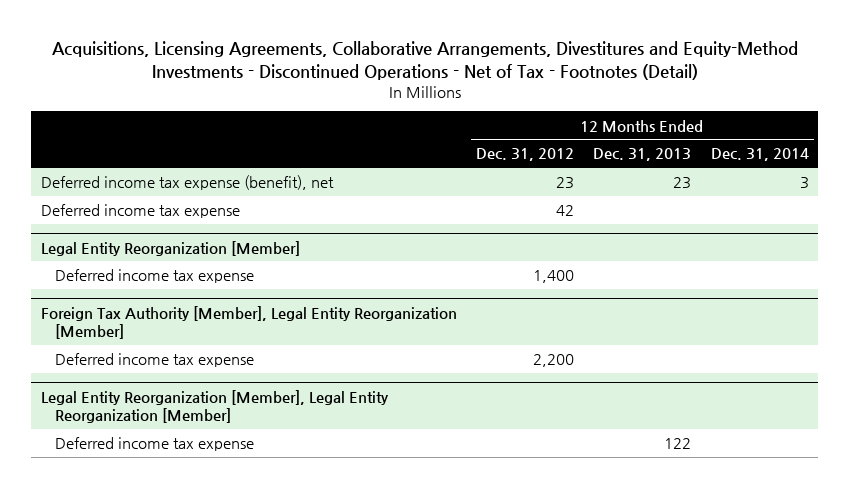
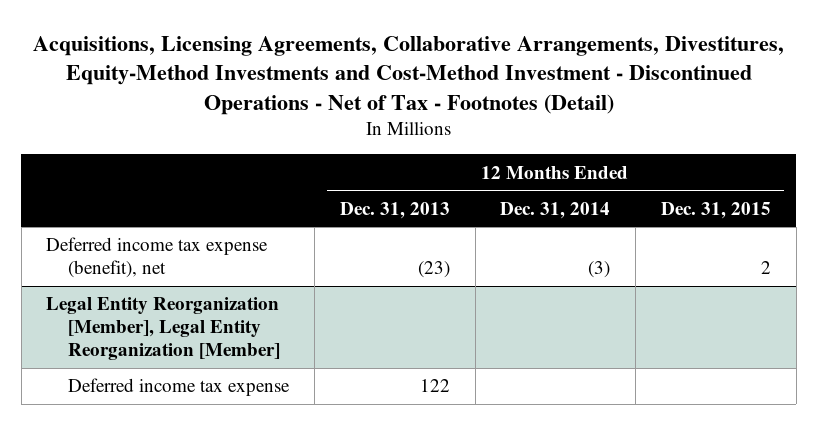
[51,41,798,80] Acquisitions, Licensing Agreements, Collaborative Arrangements, Divestitures and Equity-Method Investments - Discontinued Operations - Net of Tax - Footnotes (Detail) -> [32,35,784,115] Acquisitions, Licensing Agreements, Collaborative Arrangements, Divestitures, Equity-Method Investments and Cost-Method Investment - Discontinued Operations - Net of Tax - Footnotes (Detail)
[476,148,575,162] Dec. 31, 2012 -> none
none -> [660,201,771,219] Dec. 31, 2015
[41,204,241,219] Deferred income tax expense -> none
[41,240,301,256] Legal Entity Reorganization [Member] -> none
[55,269,255,284] Deferred income tax expense -> none
[41,305,458,340] Foreign Tax Authority [Member], Legal Entity Reorganization [Member] -> none
[55,353,255,368] Deferred income tax expense -> none
[673,177,692,190] 23 -> [417,261,450,279] (23)
[799,177,809,190] 3 -> [588,261,611,279] (3)

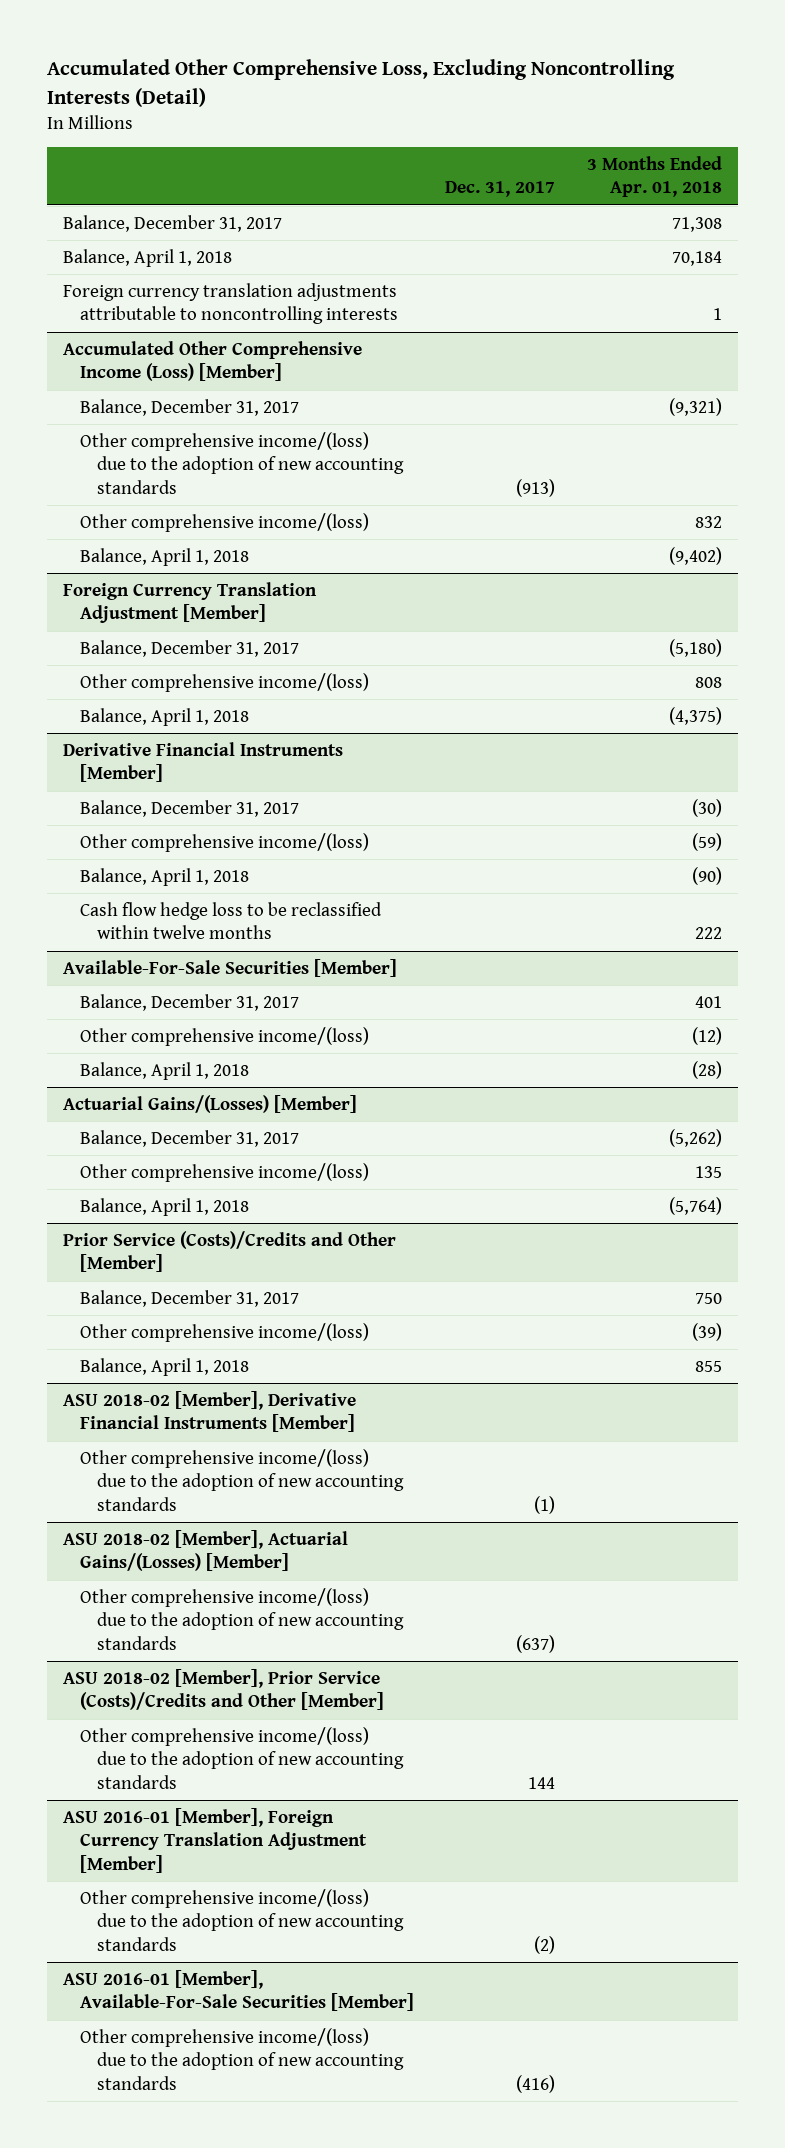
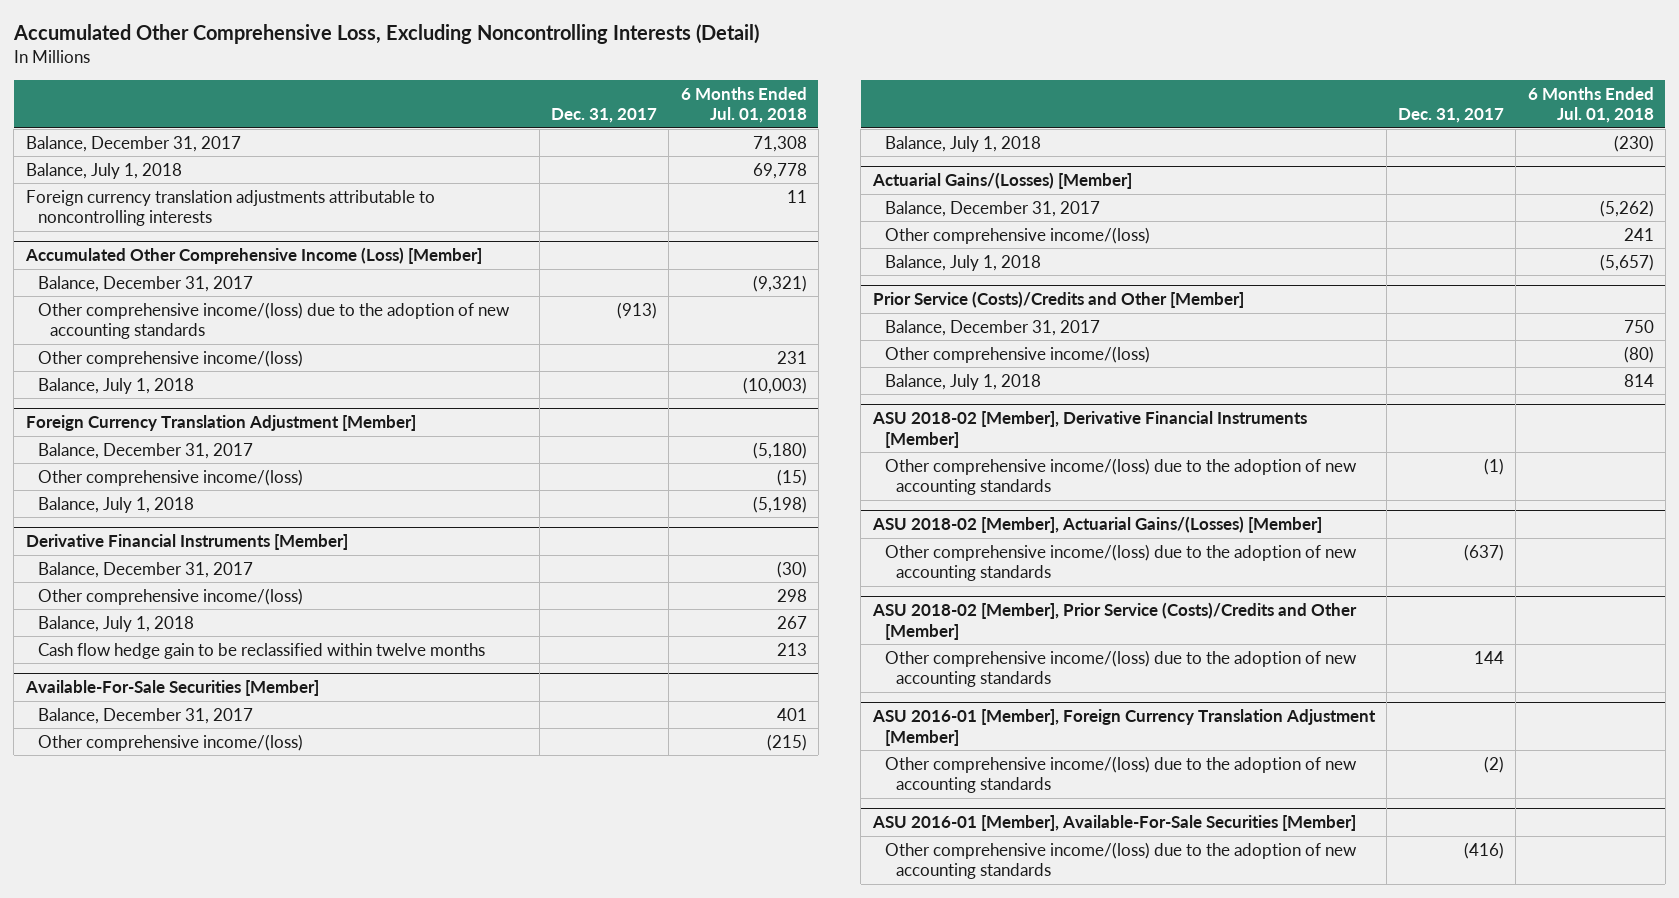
[587,155,723,198] 3 Months Ended Apr. 01, 2018 -> none
none -> [680,86,807,124] 6 Months Ended Jul. 01, 2018
[62,248,232,267] Balance, April 1, 2018 -> [25,162,182,179] Balance, July 1, 2018
[79,547,249,566] Balance, April 1, 2018 -> [37,377,194,394] Balance, July 1, 2018
[79,707,249,726] Balance, April 1, 2018 -> [37,496,194,513] Balance, July 1, 2018
[79,867,249,886] Balance, April 1, 2018 -> [37,615,194,632] Balance, July 1, 2018
[79,901,382,940] Cash flow hedge loss to be reclassified within twelve months -> [37,642,485,659] Cash flow hedge gain to be reclassified within twelve months
[79,1061,249,1080] Balance, April 1, 2018 -> [884,135,1041,152] Balance, July 1, 2018
[79,1197,249,1216] Balance, April 1, 2018 -> [884,254,1041,271] Balance, July 1, 2018
[79,1357,249,1376] Balance, April 1, 2018 -> [884,373,1041,390] Balance, July 1, 2018

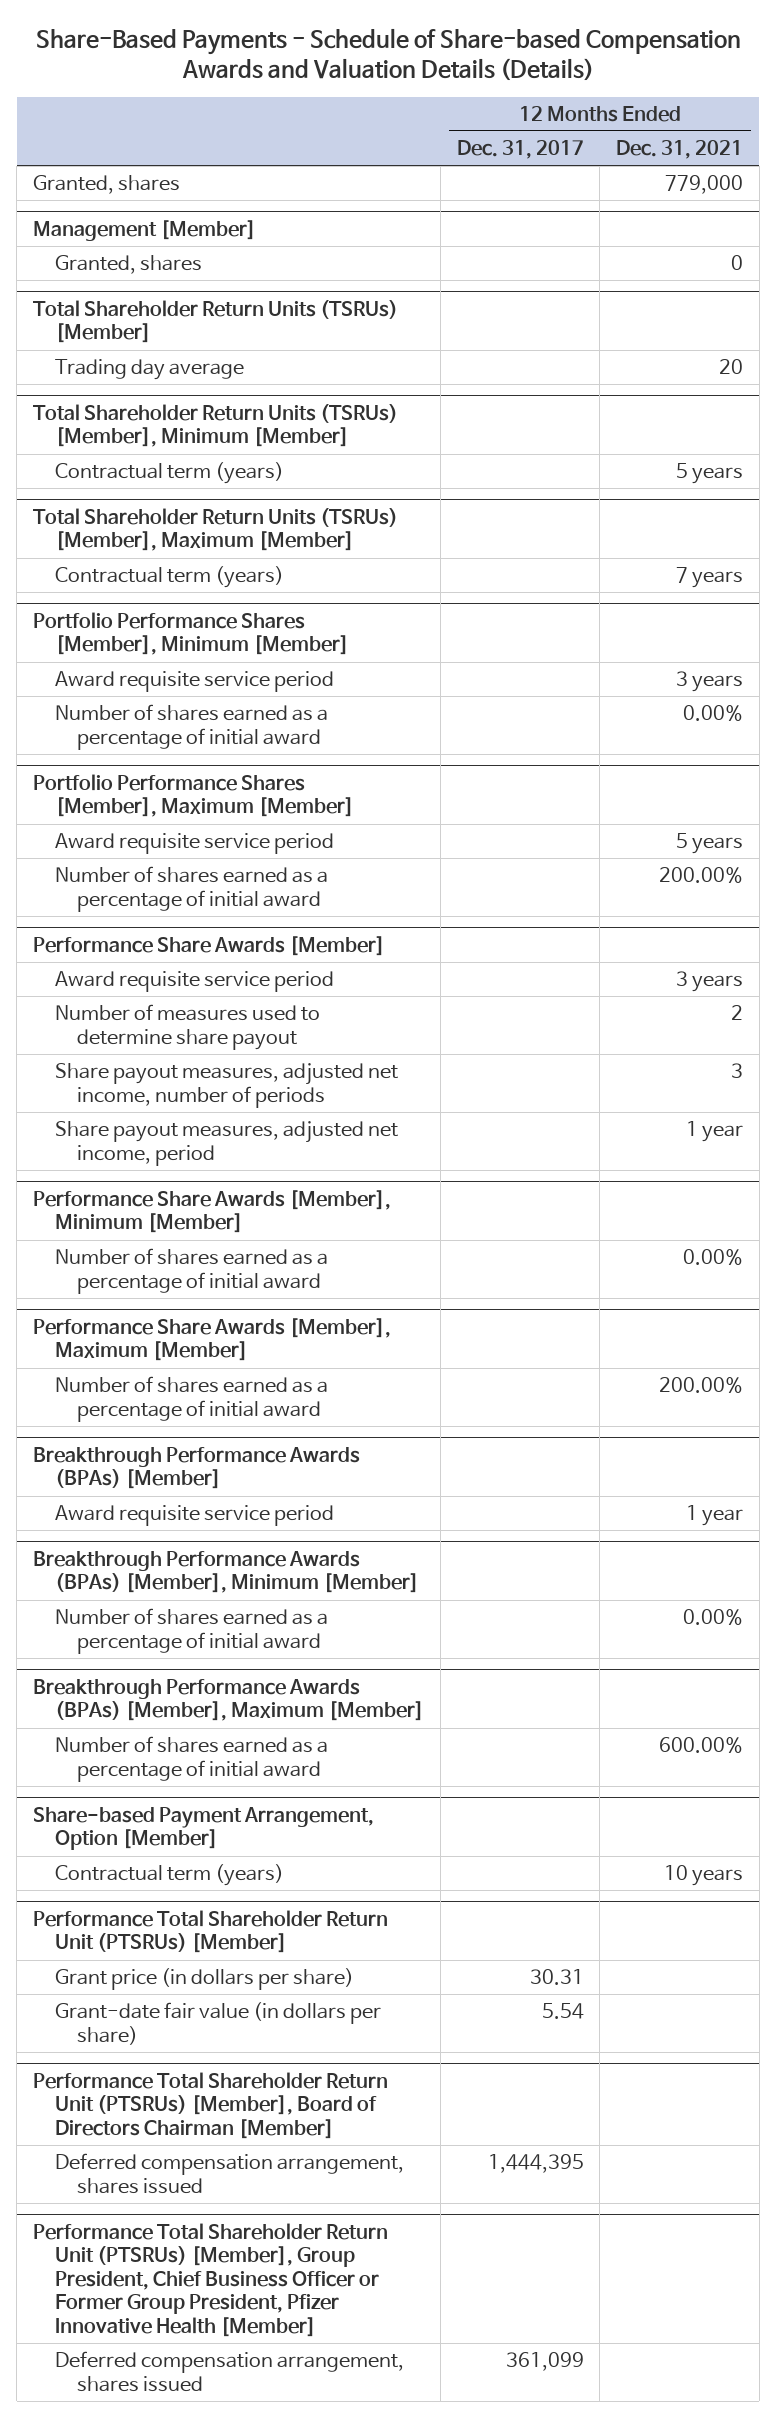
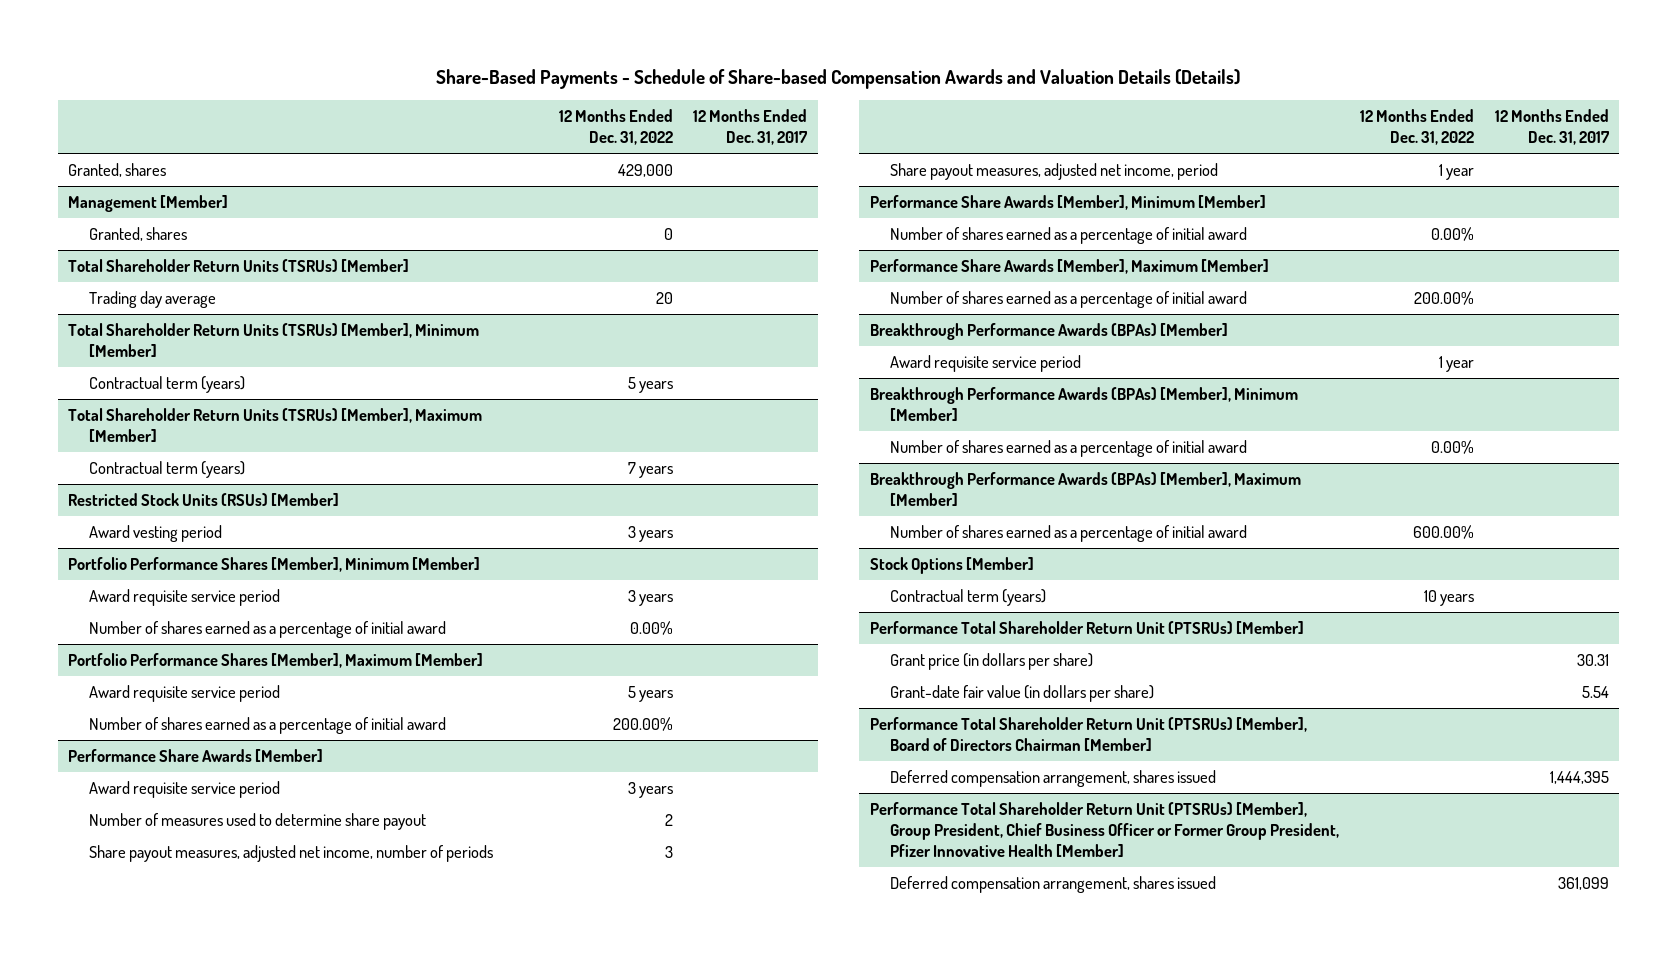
[615,140,743,160] Dec. 31, 2021 -> none
none -> [558,109,673,146] 12 Months Ended Dec. 31, 2022
none -> [68,493,340,507] Restricted Stock Units (RSUs) [Member]
none -> [88,525,222,543] Award vesting period
[33,1806,375,1851] Share-based Payment Arrangement, Option [Member] -> [869,557,1034,575] Stock Options [Member]

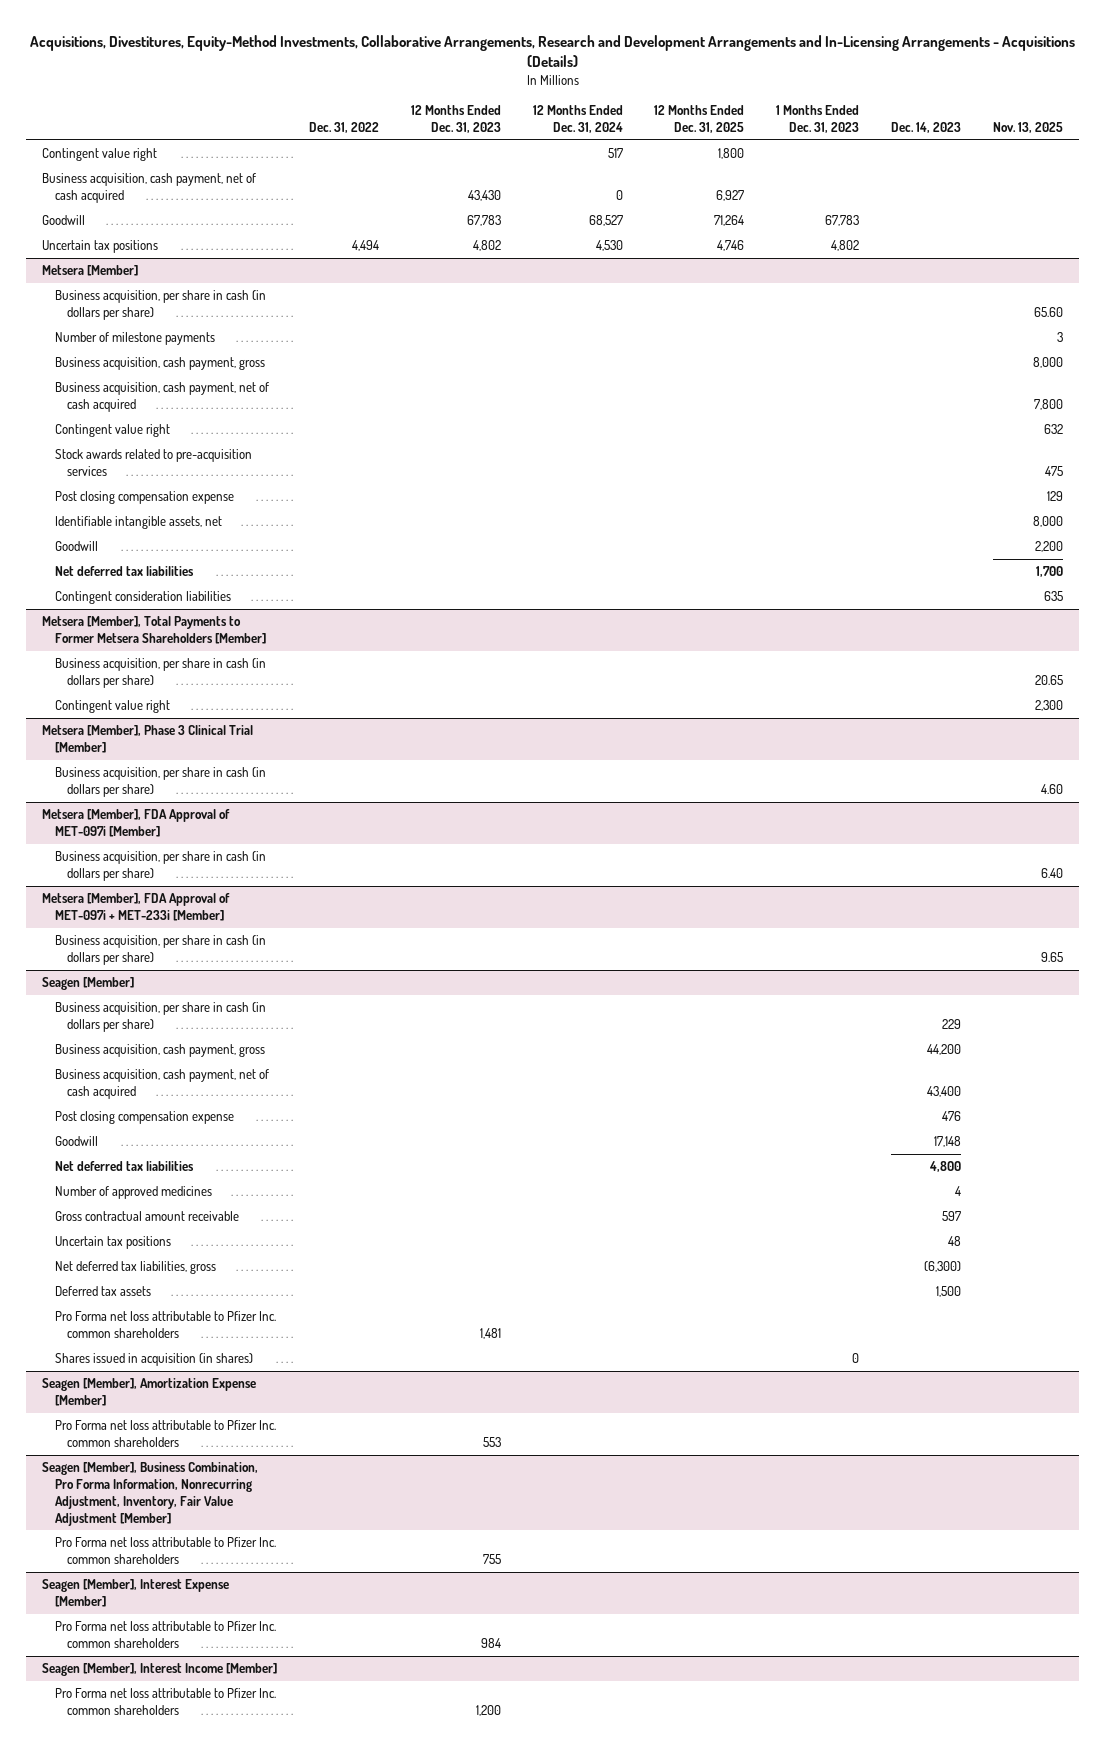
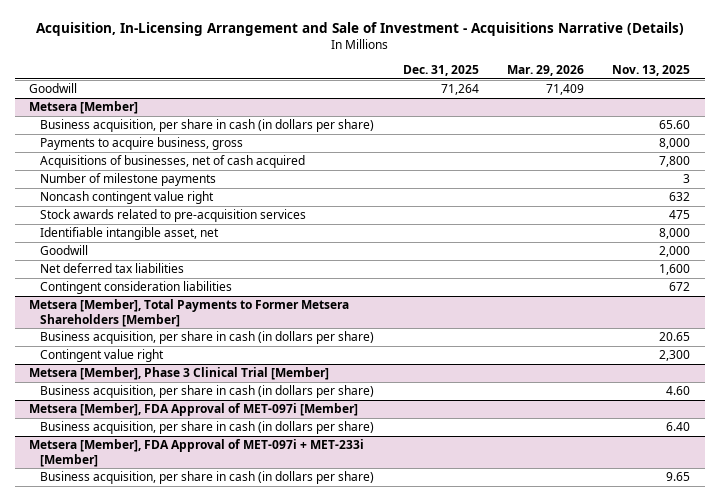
[29,34,1075,68] Acquisitions, Divestitures, Equity-Method Investments, Collaborative Arrangements, Research and Development Arrangements and In-Licensing Arrangements - Acquisitions (Details) -> [35,21,684,36] Acquisition, In-Licensing Arrangement and Sale of Investment - Acquisitions Narrative (Details)
[308,121,379,133] Dec. 31, 2022 -> none
[410,105,501,133] 12 Months Ended Dec. 31, 2023 -> none
[532,105,623,133] 12 Months Ended Dec. 31, 2024 -> none
[654,105,745,133] 12 Months Ended Dec. 31, 2025 -> none
[776,105,860,133] 1 Months Ended Dec. 31, 2023 -> none
[891,121,962,133] Dec. 14, 2023 -> none
none -> [402,64,479,76] Dec. 31, 2025
none -> [507,64,585,76] Mar. 29, 2026
[42,148,158,162] Contingent value right -> none
[42,173,257,204] Business acquisition, cash payment, net of cash acquired -> none
[42,240,159,254] Uncertain tax positions -> none
none -> [40,137,244,151] Payments to acquire business, gross
none -> [40,155,306,169] Acquisitions of businesses, net of cash acquired
[54,357,265,371] Business acquisition, cash payment, gross -> none
[54,382,269,413] Business acquisition, cash payment, net of cash acquired -> none
[54,424,170,438] Contingent value right -> [40,191,215,205] Noncash contingent value right
[54,491,234,505] Post closing compensation expense -> none
[54,516,222,530] Identifiable intangible assets, net -> [40,227,220,241] Identifiable intangible asset, net
[1034,541,1063,553] 2,200 -> [659,246,691,258] 2,000
[1035,566,1063,578] 1,700 -> [659,264,691,276] 1,600
[1043,591,1063,602] 635 -> [669,282,691,292] 672
[42,977,135,991] Seagen [Member] -> none
[54,1002,266,1033] Business acquisition, per share in cash (in dollars per share) -> none
[54,1044,265,1058] Business acquisition, cash payment, gross -> none
[54,1069,269,1100] Business acquisition, cash payment, net of cash acquired -> none
[54,1111,234,1125] Post closing compensation expense -> none
[54,1136,98,1147] Goodwill -> none
[54,1161,194,1172] Net deferred tax liabilities -> none
[54,1186,212,1200] Number of approved medicines -> none
[54,1211,239,1222] Gross contractual amount receivable -> none
[54,1236,171,1250] Uncertain tax positions -> none
[54,1261,216,1275] Net deferred tax liabilities, gross -> none
[54,1286,151,1297] Deferred tax assets -> none
[54,1311,276,1339] Pro Forma net loss attributable to Pfizer Inc. common shareholders -> none
[54,1353,253,1367] Shares issued in acquisition (in shares) -> none
[42,1378,257,1407] Seagen [Member], Amortization Expense [Member] -> none
[54,1420,276,1448] Pro Forma net loss attributable to Pfizer Inc. common shareholders -> none
[42,1462,259,1526] Seagen [Member], Business Combination, Pro Forma Information, Nonrecurring Adjustment, Inventory, Fair Value Adjustment [Member] -> none
[54,1537,276,1565] Pro Forma net loss attributable to Pfizer Inc. common shareholders -> none
[42,1579,230,1608] Seagen [Member], Interest Expense [Member] -> none
[54,1621,276,1649] Pro Forma net loss attributable to Pfizer Inc. common shareholders -> none
[42,1663,278,1677] Seagen [Member], Interest Income [Member] -> none
[54,1688,276,1716] Pro Forma net loss attributable to Pfizer Inc. common shareholders -> none

